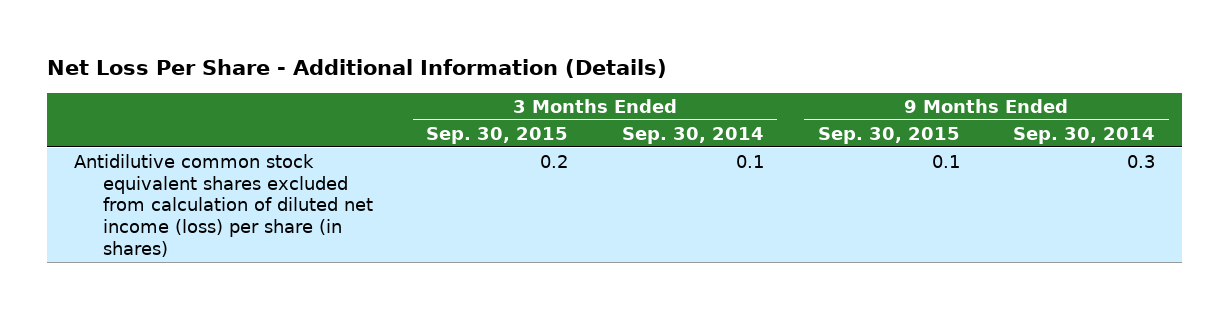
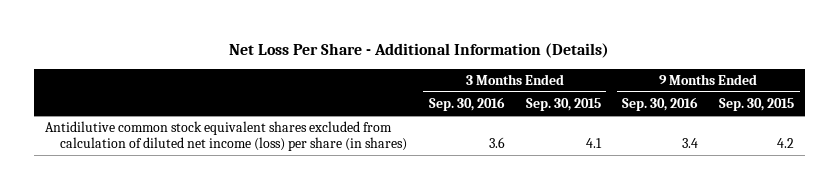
[621,126,764,144] Sep. 30, 2014 -> none
[1013,126,1156,144] Sep. 30, 2014 -> none
none -> [428,97,505,112] Sep. 30, 2016
none -> [622,97,699,112] Sep. 30, 2016
[540,154,569,168] 0.2 -> [585,138,602,149] 4.1
[931,154,960,168] 0.1 -> [777,138,795,149] 4.2

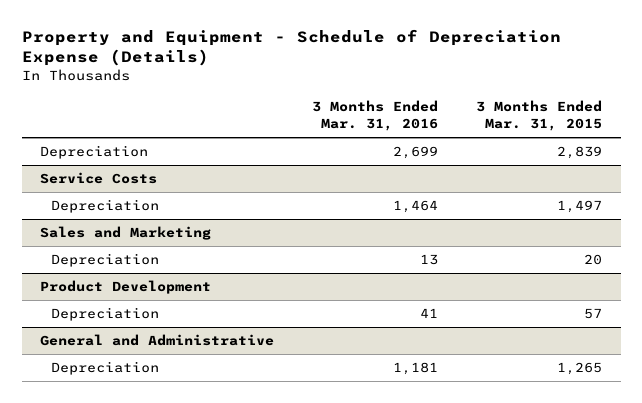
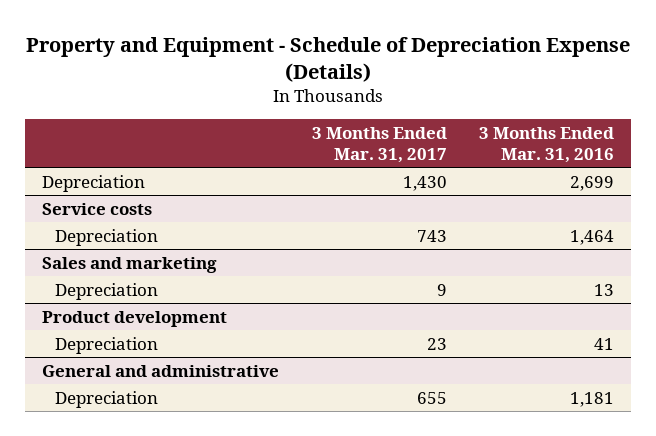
[476,100,603,132] 3 Months Ended Mar. 31, 2015 -> none
none -> [311,126,447,163] 3 Months Ended Mar. 31, 2017
[40,172,158,185] Service Costs -> [41,202,152,215] Service costs
[40,226,212,241] Sales and Marketing -> [41,256,217,273] Sales and marketing
[40,280,212,295] Product Development -> [41,310,227,327] Product development
[40,334,275,347] General and Administrative -> [41,364,279,377] General and administrative

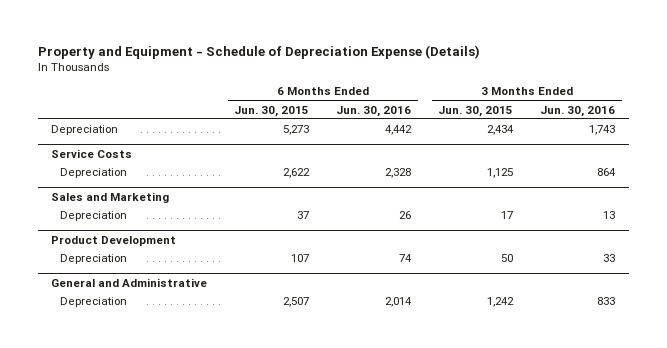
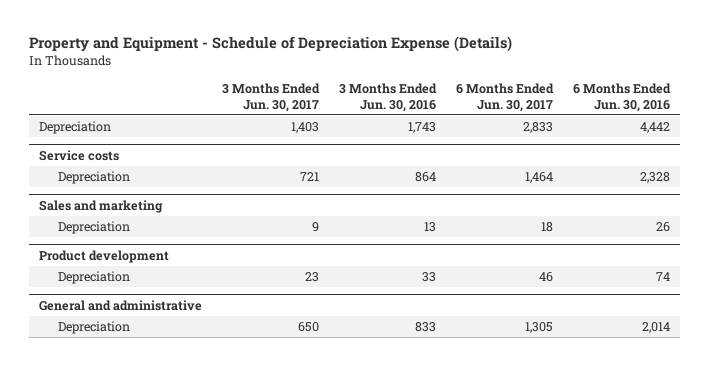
[234,105,310,117] Jun. 30, 2015 -> none
[438,105,514,117] Jun. 30, 2015 -> none
none -> [221,83,320,112] 3 Months Ended Jun. 30, 2017
none -> [456,83,555,112] 6 Months Ended Jun. 30, 2017
[51,149,133,159] Service Costs -> [38,149,119,161] Service costs
[51,192,170,204] Sales and Marketing -> [38,199,163,213] Sales and marketing
[51,236,177,247] Product Development -> [38,249,169,263] Product development
[51,278,208,288] General and Administrative -> [38,299,202,311] General and administrative

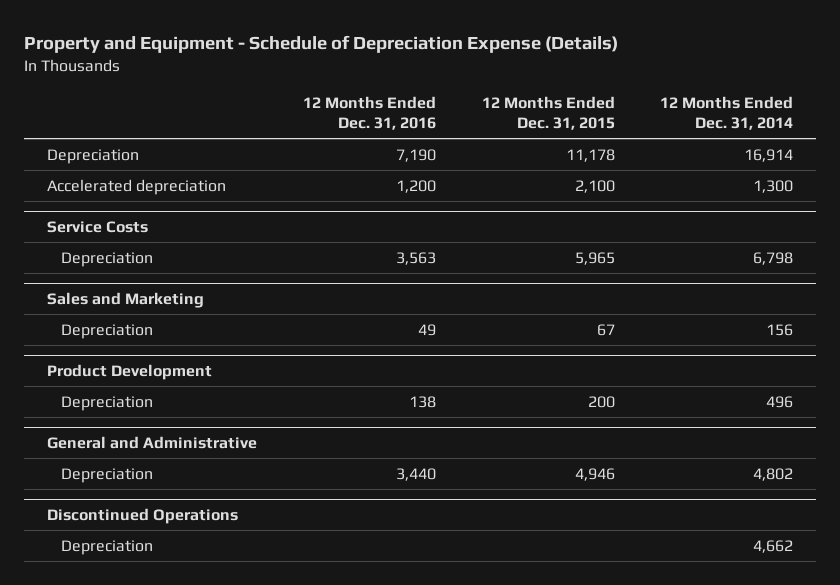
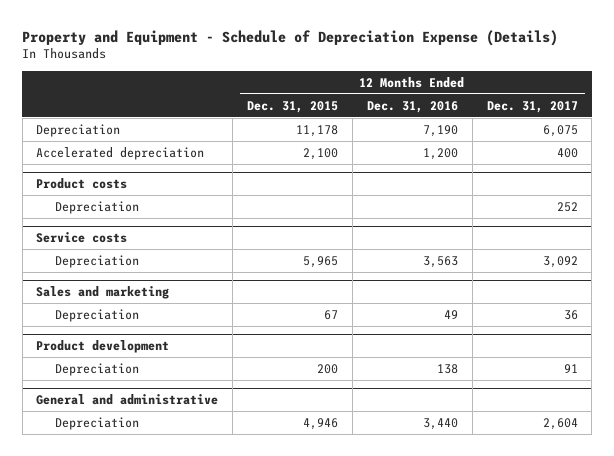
[660,96,794,131] 12 Months Ended Dec. 31, 2014 -> none
none -> [486,100,578,113] Dec. 31, 2017
none -> [36,177,128,189] Product costs
none -> [54,200,139,214] Depreciation
[47,220,149,233] Service Costs -> [36,231,128,243] Service costs
[47,291,205,308] Sales and Marketing -> [36,285,170,299] Sales and marketing
[47,363,213,380] Product Development -> [36,339,170,353] Product development
[47,435,258,449] General and Administrative -> [36,393,219,405] General and administrative
[47,507,239,524] Discontinued Operations -> none
[61,539,154,555] Depreciation -> none

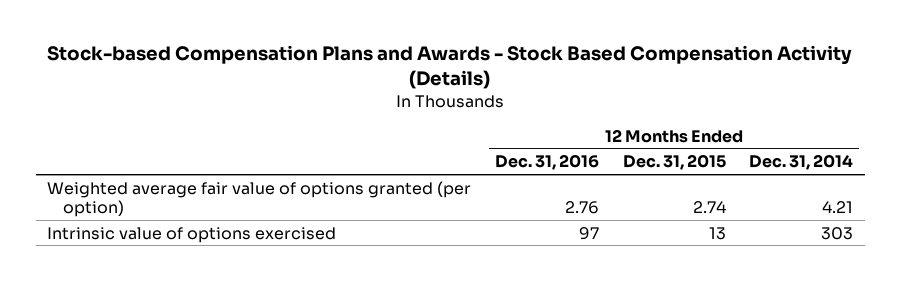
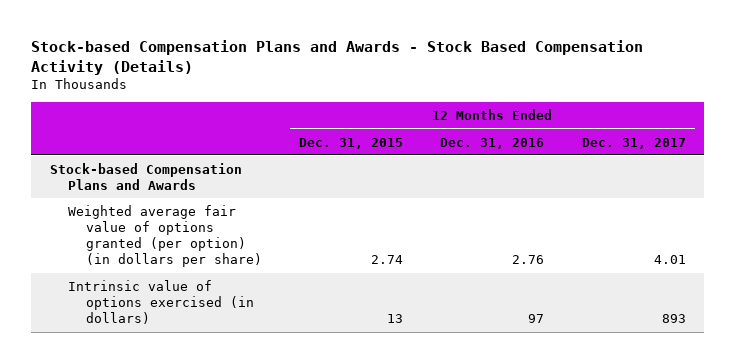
[749,154,854,171] Dec. 31, 2014 -> none
none -> [581,137,686,149] Dec. 31, 2017
none -> [49,162,242,191] Stock-based Compensation Plans and Awards
[47,180,472,217] Weighted average fair value of options granted (per option) -> [67,204,263,268] Weighted average fair value of options granted (per option) (in dollars per share)
[47,226,337,243] Intrinsic value of options exercised -> [67,279,255,325] Intrinsic value of options exercised (in dollars)

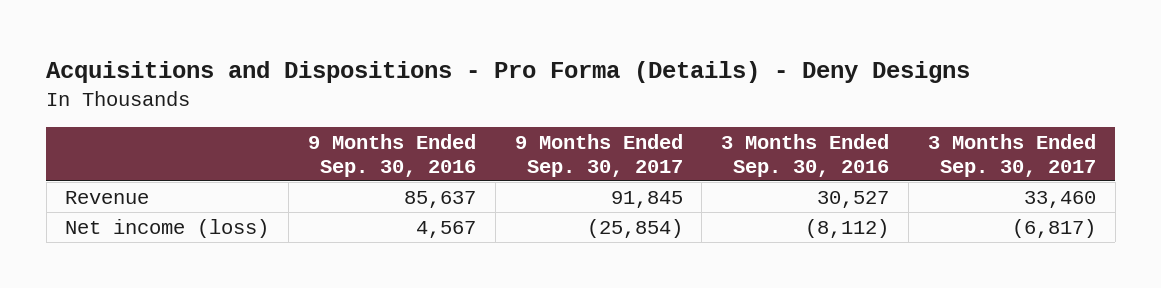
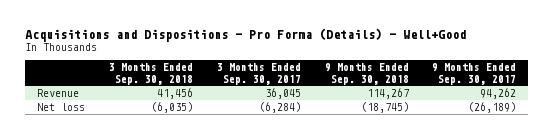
[46,61,971,84] Acquisitions and Dispositions - Pro Forma (Details) - Deny Designs -> [25,28,467,43] Acquisitions and Dispositions - Pro Forma (Details) - Well+Good
[308,133,477,177] 9 Months Ended Sep. 30, 2016 -> none
[721,133,890,177] 3 Months Ended Sep. 30, 2016 -> none
none -> [109,63,194,85] 3 Months Ended Sep. 30, 2018
none -> [324,63,409,85] 9 Months Ended Sep. 30, 2018
[610,190,683,208] 91,845 -> [480,88,517,100] 94,262
[1023,190,1096,208] 33,460 -> [264,88,301,100] 36,045
[65,218,270,238] Net income (loss) -> [37,103,86,112] Net loss
[586,218,683,238] (25,854) -> [468,102,517,114] (26,189)
[1011,218,1096,238] (6,817) -> [258,102,301,114] (6,284)

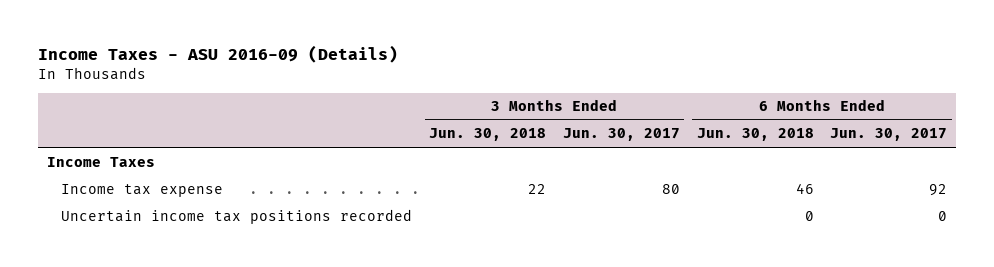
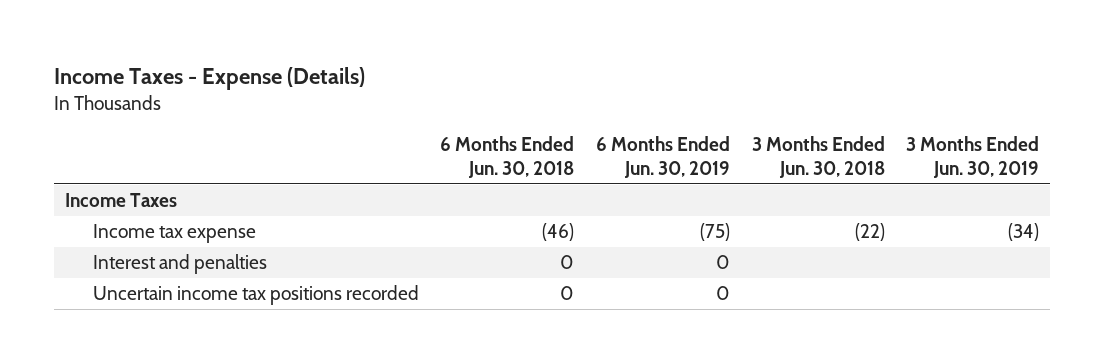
[38,44,399,63] Income Taxes - ASU 2016-09 (Details) -> [54,66,366,90] Income Taxes - Expense (Details)
[562,128,680,142] Jun. 30, 2017 -> none
[830,128,948,142] Jun. 30, 2017 -> none
none -> [596,135,731,179] 6 Months Ended Jun. 30, 2019
none -> [906,135,1040,179] 3 Months Ended Jun. 30, 2019
[527,183,546,194] 22 -> [854,223,885,242] (22)
[795,182,814,194] 46 -> [542,223,575,242] (46)
none -> [92,254,267,275] Interest and penalties

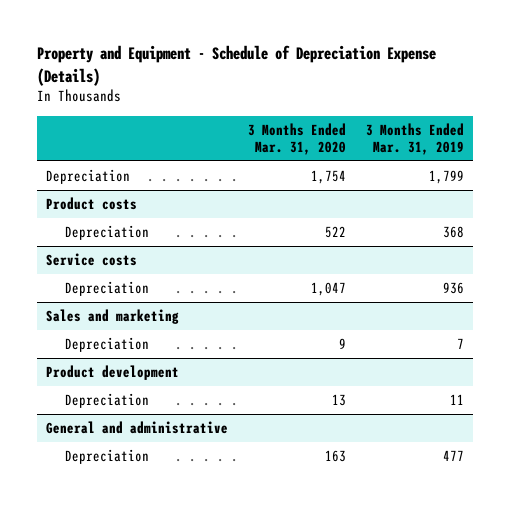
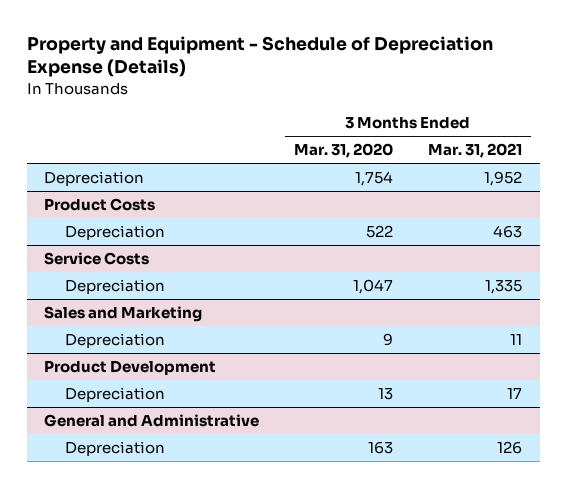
[365,122,464,155] 3 Months Ended Mar. 31, 2019 -> none
none -> [428,143,523,159] Mar. 31, 2021
[46,197,138,211] Product costs -> [44,198,156,212] Product Costs
[46,253,138,267] Service costs -> [44,252,150,266] Service Costs
[46,309,180,325] Sales and marketing -> [44,306,203,323] Sales and Marketing
[46,365,180,381] Product development -> [44,360,217,376] Product Development
[46,421,229,435] General and administrative -> [44,414,260,428] General and Administrative

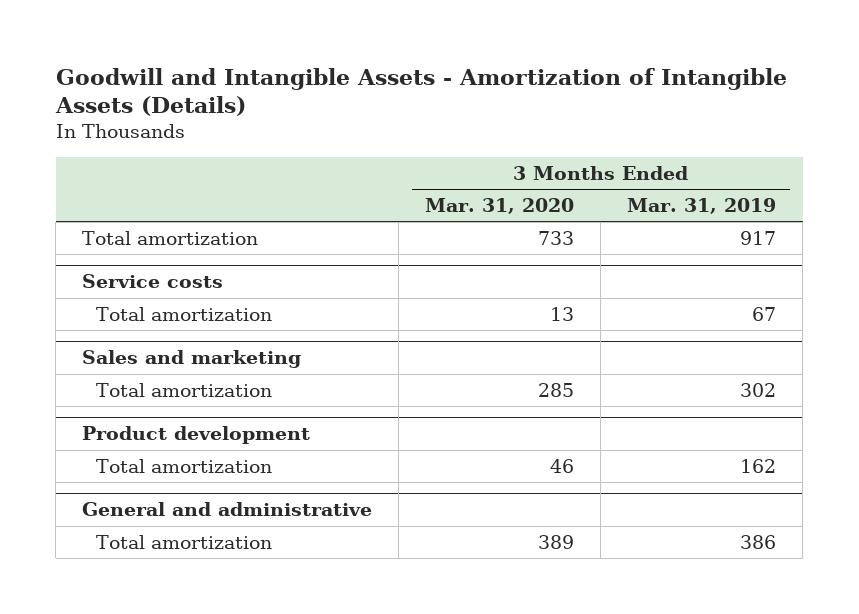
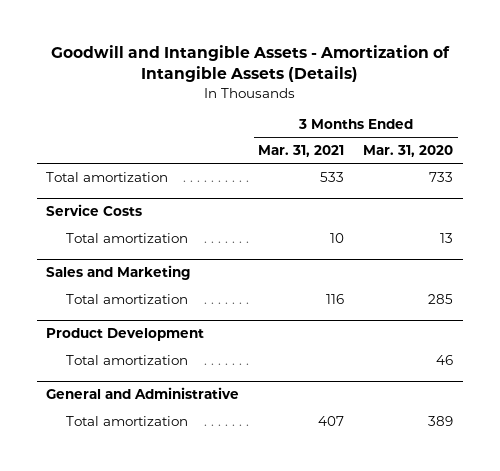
[627,198,777,215] Mar. 31, 2019 -> none
none -> [258,144,345,157] Mar. 31, 2021
[82,274,224,289] Service costs -> [46,204,143,217] Service Costs
[82,350,302,369] Sales and marketing -> [46,265,191,281] Sales and Marketing
[82,426,311,445] Product development -> [46,328,205,342] Product Development
[82,502,373,517] General and administrative -> [46,387,240,400] General and Administrative

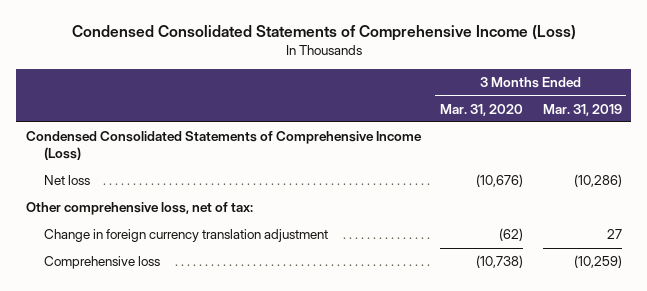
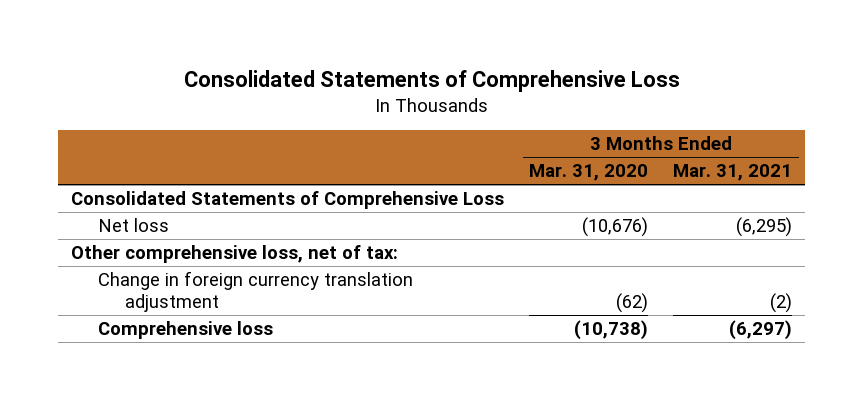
[71,24,576,41] Condensed Consolidated Statements of Comprehensive Income (Loss) -> [183,69,680,92] Consolidated Statements of Comprehensive Loss
[542,103,622,116] Mar. 31, 2019 -> none
none -> [673,164,793,182] Mar. 31, 2021
[25,131,422,161] Condensed Consolidated Statements of Comprehensive Income (Loss) -> [70,191,504,210] Consolidated Statements of Comprehensive Loss

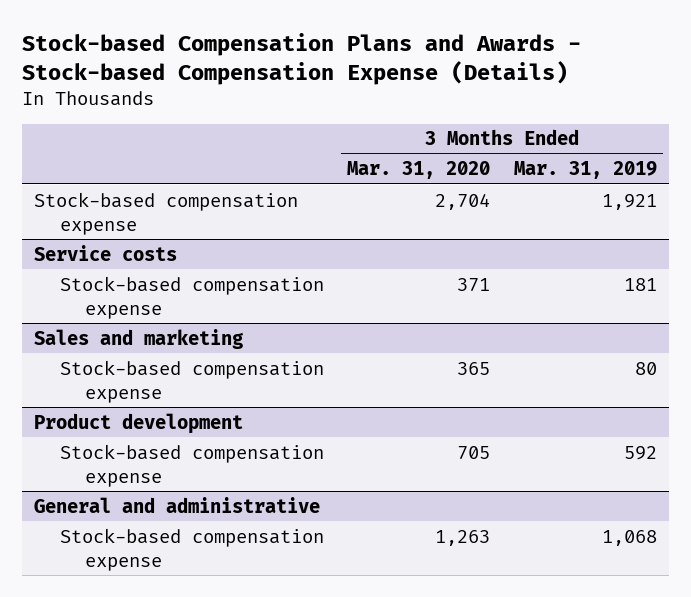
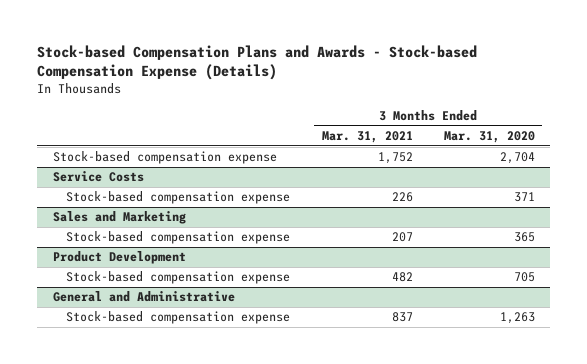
[514,161,658,180] Mar. 31, 2019 -> none
none -> [321,130,413,143] Mar. 31, 2021
[33,244,177,261] Service costs -> [52,171,144,183] Service Costs
[33,328,243,349] Sales and marketing -> [52,211,186,225] Sales and Marketing
[33,412,243,434] Product development -> [52,251,186,265] Product Development
[33,496,320,513] General and administrative -> [52,291,235,303] General and Administrative

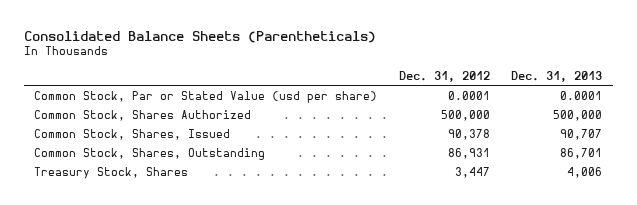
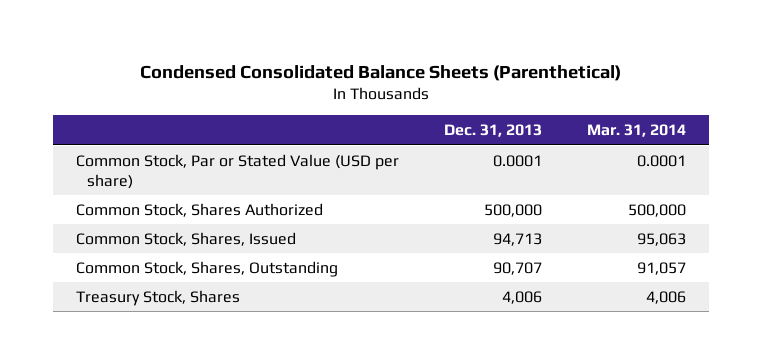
[23,30,376,43] Consolidated Balance Sheets (Parentheticals) -> [139,64,621,81] Condensed Consolidated Balance Sheets (Parenthetical)
[398,71,490,83] Dec. 31, 2012 -> none
none -> [587,124,687,138] Mar. 31, 2014
[34,90,378,103] Common Stock, Par or Stated Value (usd per share) -> [75,153,399,189] Common Stock, Par or Stated Value (USD per share)
[560,128,603,140] 90,707 -> [492,232,542,246] 94,713
[560,147,603,159] 86,701 -> [492,261,542,275] 90,707

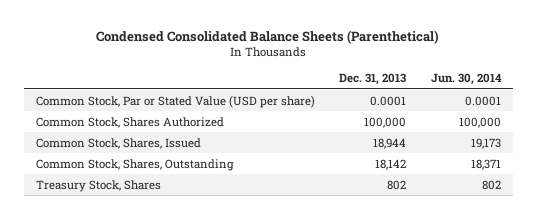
[587,124,687,138] Mar. 31, 2014 -> none
none -> [430,73,502,86] Jun. 30, 2014
[483,203,542,217] 500,000 -> [364,116,407,128] 100,000
[492,232,542,246] 94,713 -> [373,137,407,149] 18,944
[492,261,542,275] 90,707 -> [375,158,407,170] 18,142
[501,290,542,304] 4,006 -> [387,179,407,190] 802

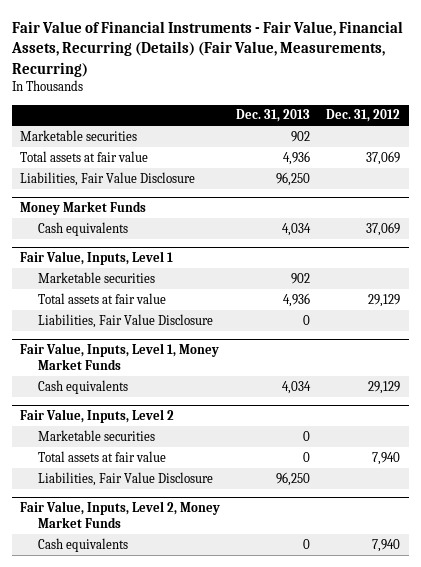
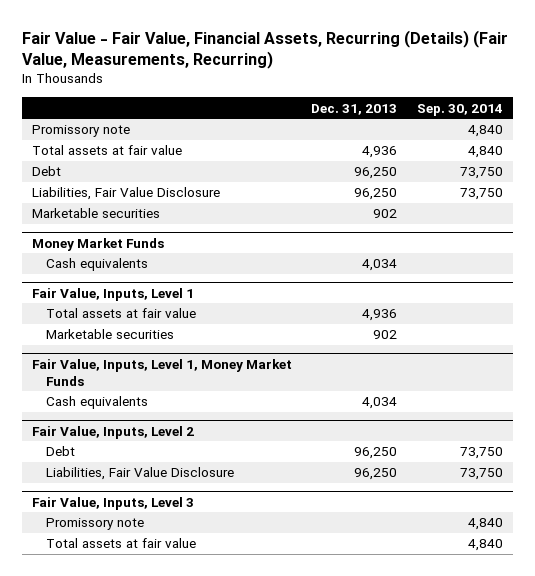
[11,20,404,77] Fair Value of Financial Instruments - Fair Value, Financial Assets, Recurring (Details) (Fair Value, Measurements, Recurring) -> [22,29,509,69] Fair Value - Fair Value, Financial Assets, Recurring (Details) (Fair Value, Measurements, Recurring)
[326,109,401,123] Dec. 31, 2012 -> none
none -> [416,103,503,116] Sep. 30, 2014
none -> [31,125,130,138] Promissory note
none -> [31,166,61,177] Debt
[20,129,138,141] Marketable securities -> [31,208,160,219] Marketable securities
[38,313,214,328] Liabilities, Fair Value Disclosure -> none
[38,271,156,283] Marketable securities -> [45,329,174,340] Marketable securities
[38,429,156,441] Marketable securities -> none
[38,450,167,462] Total assets at fair value -> none
none -> [45,446,75,457] Debt
[20,500,221,529] Fair Value, Inputs, Level 2, Money Market Funds -> none
[38,537,129,552] Cash equivalents -> none
none -> [31,496,194,510] Fair Value, Inputs, Level 3
none -> [45,518,144,531] Promissory note
none -> [45,538,196,549] Total assets at fair value

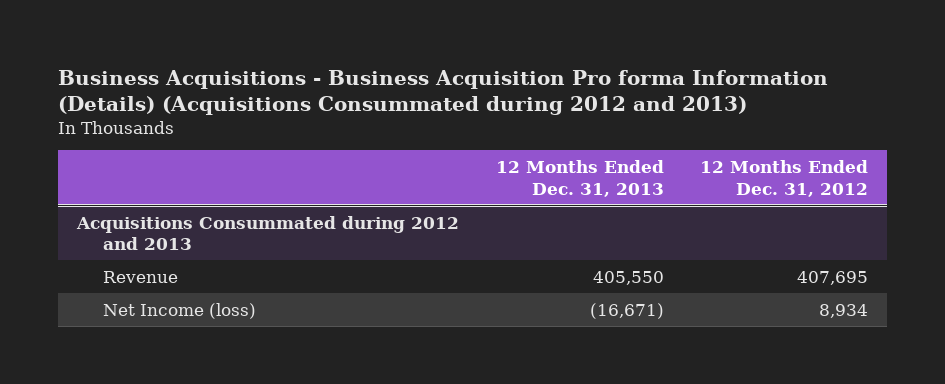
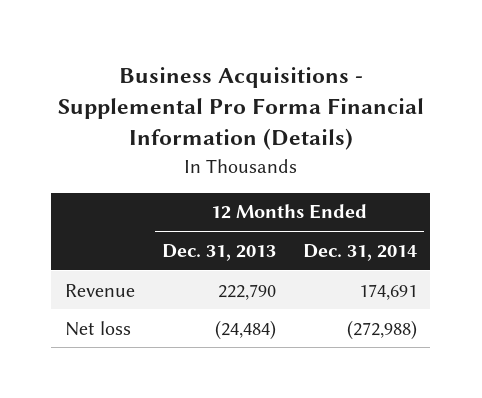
[58,69,829,115] Business Acquisitions - Business Acquisition Pro forma Information (Details) (Acquisitions Consummated during 2012 and 2013) -> [57,66,424,151] Business Acquisitions - Supplemental Pro Forma Financial Information (Details)
[700,160,869,197] 12 Months Ended Dec. 31, 2012 -> none
none -> [302,243,417,261] Dec. 31, 2014
[75,215,459,251] Acquisitions Consummated during 2012 and 2013 -> none
[592,270,664,285] 405,550 -> [217,283,276,300] 222,790
[103,302,257,319] Net Income (loss) -> [64,320,131,336] Net loss
[589,302,664,319] (16,671) -> [214,319,276,340] (24,484)

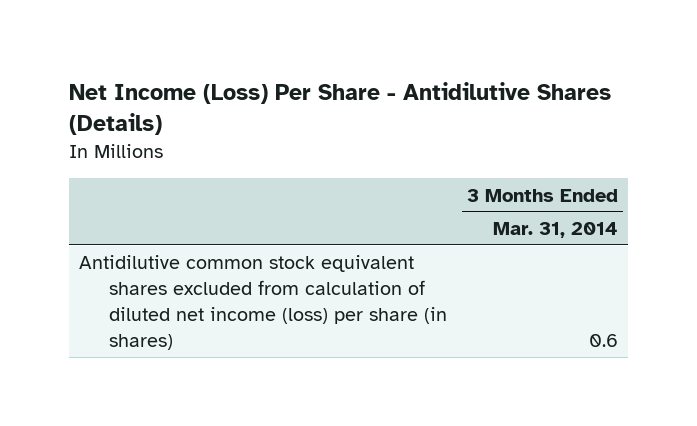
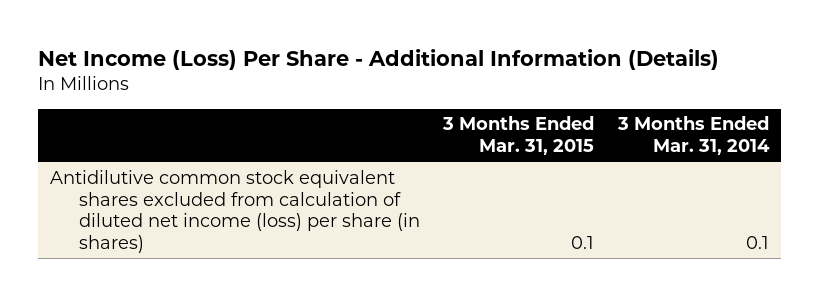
[69,82,612,136] Net Income (Loss) Per Share - Antidilutive Shares (Details) -> [37,48,719,70] Net Income (Loss) Per Share - Additional Information (Details)
none -> [442,116,595,156] 3 Months Ended Mar. 31, 2015
[589,334,619,348] 0.6 -> [746,235,770,249] 0.1

